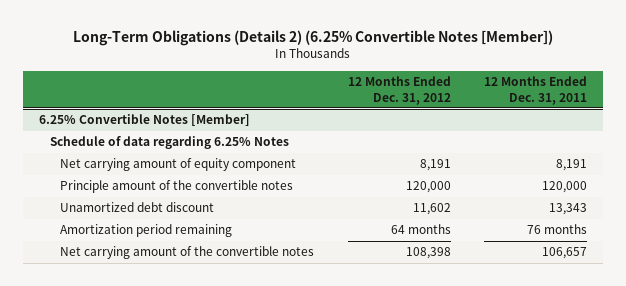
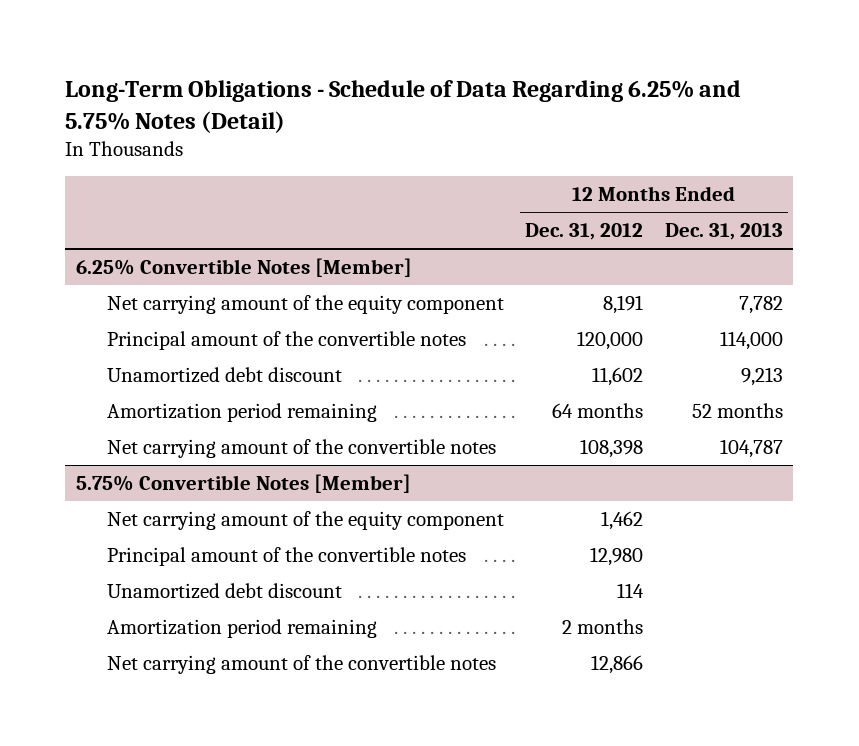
[73,29,554,46] Long-Term Obligations (Details 2) (6.25% Convertible Notes [Member]) -> [65,80,742,133] Long-Term Obligations - Schedule of Data Regarding 6.25% and 5.75% Notes (Detail)
[483,75,587,105] 12 Months Ended Dec. 31, 2011 -> none
none -> [664,223,783,241] Dec. 31, 2013
[49,136,289,150] Schedule of data regarding 6.25% Notes -> none
[60,158,297,172] Net carrying amount of equity component -> [106,294,504,314] Net carrying amount of the equity component
[60,180,294,194] Principle amount of the convertible notes -> [106,330,466,350] Principal amount of the convertible notes
none -> [76,473,412,493] 5.75% Convertible Notes [Member]
none -> [106,510,504,530] Net carrying amount of the equity component
none -> [106,546,466,566] Principal amount of the convertible notes
none -> [106,582,342,599] Unamortized debt discount
none -> [106,618,377,638] Amortization period remaining
none -> [106,654,496,674] Net carrying amount of the convertible notes

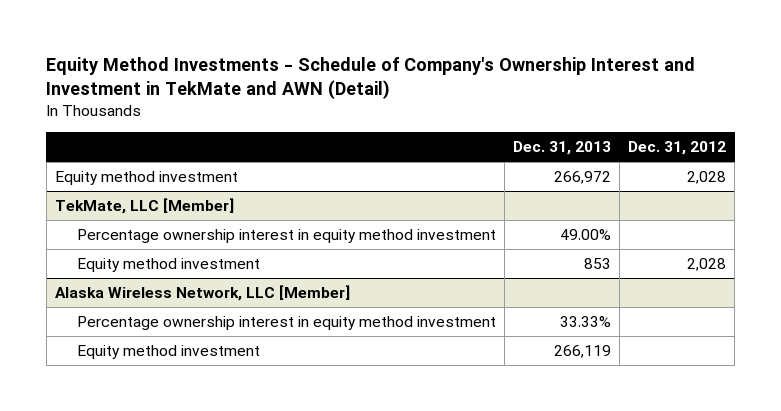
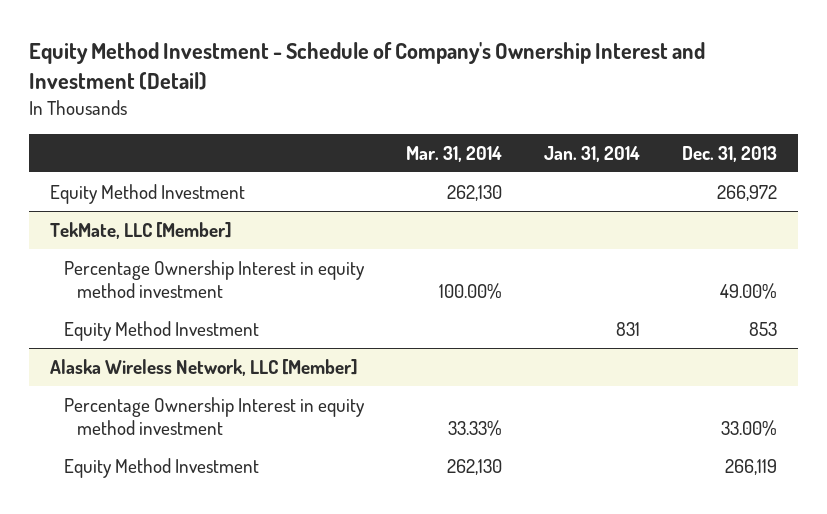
[46,56,696,100] Equity Method Investments - Schedule of Company's Ownership Interest and Investment in TekMate and AWN (Detail) -> [29,41,706,90] Equity Method Investment - Schedule of Company's Ownership Interest and Investment (Detail)
[628,141,727,156] Dec. 31, 2012 -> none
none -> [405,145,502,162] Mar. 31, 2014
none -> [543,145,640,162] Jan. 31, 2014
[55,171,239,186] Equity method investment -> [50,183,246,204] Equity Method Investment
[76,229,496,244] Percentage ownership interest in equity method investment -> [63,259,365,298] Percentage Ownership Interest in equity method investment
[76,258,260,273] Equity method investment -> [63,320,259,341] Equity Method Investment
[76,316,496,331] Percentage ownership interest in equity method investment -> [63,396,365,435] Percentage Ownership Interest in equity method investment
[559,316,611,328] 33.33% -> [720,419,777,436] 33.00%
[76,345,260,360] Equity method investment -> [63,457,259,478] Equity Method Investment

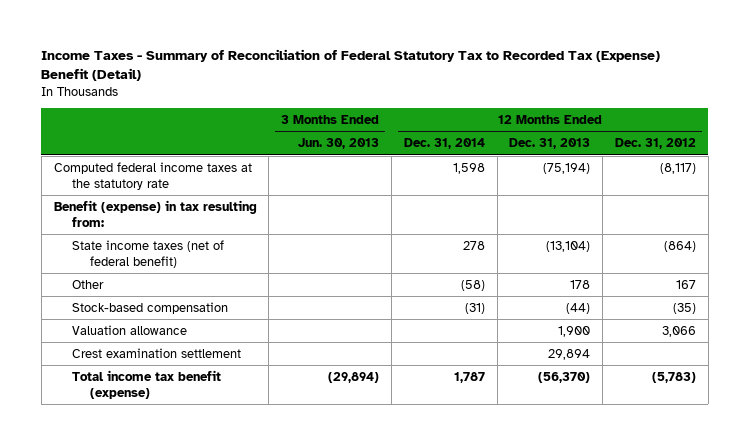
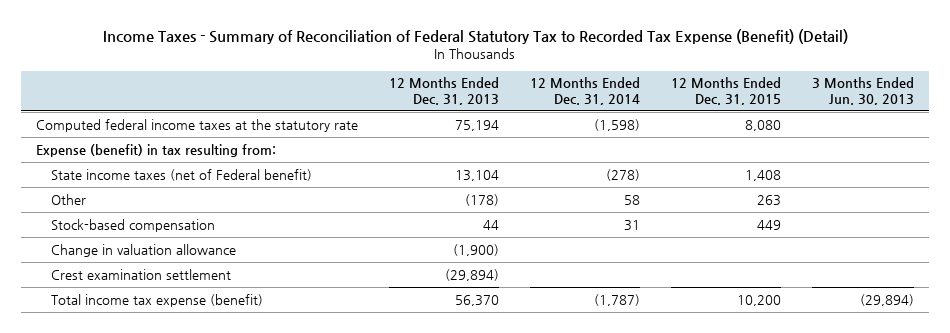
[41,49,661,82] Income Taxes - Summary of Reconciliation of Federal Statutory Tax to Recorded Tax (Expense) Benefit (Detail) -> [103,28,849,44] Income Taxes - Summary of Reconciliation of Federal Statutory Tax to Recorded Tax Expense (Benefit) (Detail)
[614,138,696,150] Dec. 31, 2012 -> none
none -> [670,77,781,105] 12 Months Ended Dec. 31, 2015
[452,162,485,174] 1,598 -> [594,118,641,131] (1,598)
[543,162,591,174] (75,194) -> [455,119,500,131] 75,194
[53,199,257,227] Benefit (expense) in tax resulting from: -> [36,143,277,157] Expense (benefit) in tax resulting from:
[71,239,224,268] State income taxes (net of federal benefit) -> [51,168,313,181] State income taxes (net of Federal benefit)
[462,240,485,250] 278 -> [606,168,641,181] (278)
[546,240,591,252] (13,104) -> [455,169,500,181] 13,104
[460,279,485,291] (58) -> [624,194,641,205] 58
[570,279,591,289] 178 -> [465,193,500,206] (178)
[464,302,485,314] (31) -> [624,219,641,231] 31
[566,302,591,314] (44) -> [483,219,500,230] 44
[71,324,187,335] Valuation allowance -> [51,243,237,257] Change in valuation allowance
[558,325,591,337] 1,900 -> [453,243,500,256] (1,900)
[548,348,591,360] 29,894 -> [445,268,500,281] (29,894)
[71,369,221,399] Total income tax benefit (expense) -> [51,293,264,307] Total income tax expense (benefit)
[453,371,485,383] 1,787 -> [594,293,641,306] (1,787)
[538,371,591,383] (56,370) -> [455,294,500,306] 56,370

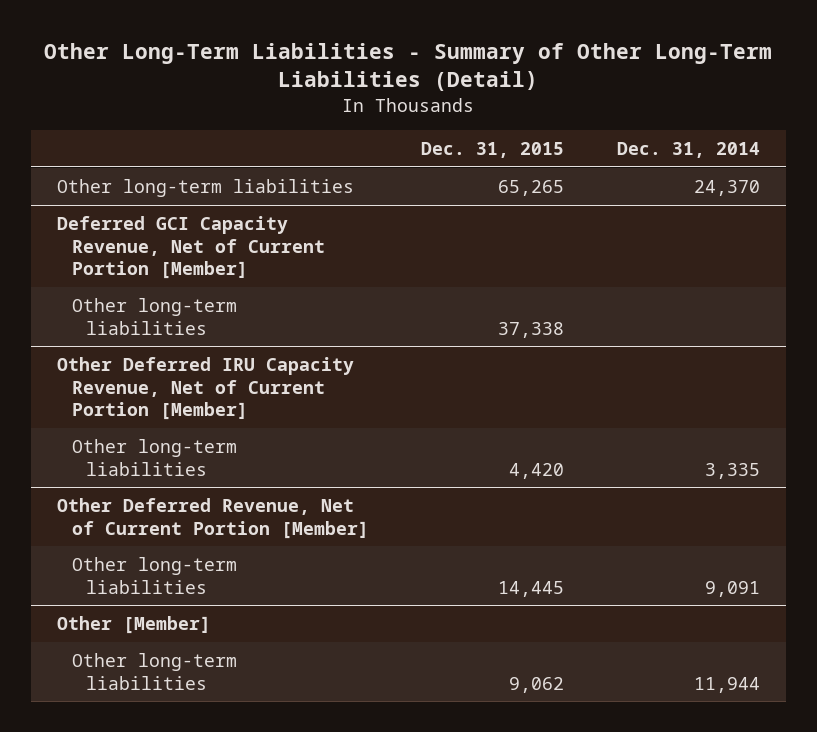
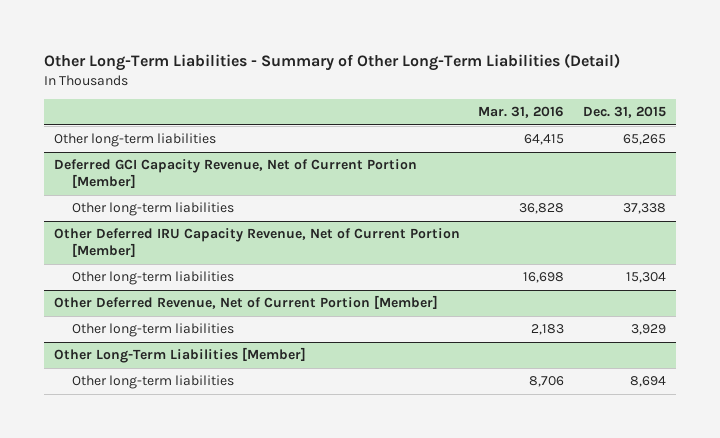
[616,142,760,159] Dec. 31, 2014 -> none
none -> [478,106,565,119] Mar. 31, 2016
[509,462,565,479] 4,420 -> [626,272,667,284] 15,304
[498,580,565,597] 14,445 -> [631,324,667,336] 3,929
[57,615,212,634] Other [Member] -> [53,347,306,364] Other Long-Term Liabilities [Member]
[509,676,565,693] 9,062 -> [630,376,667,388] 8,694

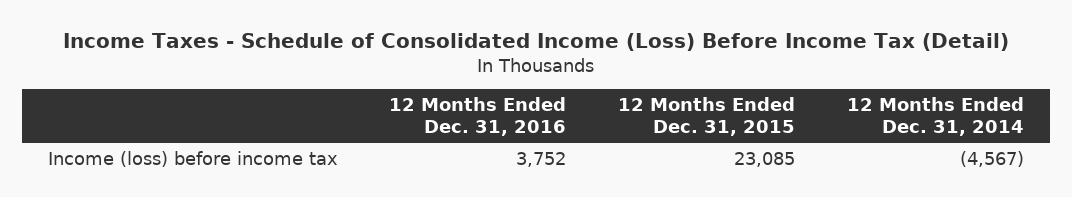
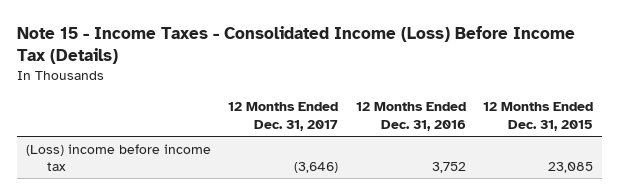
[62,33,1009,52] Income Taxes - Schedule of Consolidated Income (Loss) Before Income Tax (Detail) -> [17,26,576,65] Note 15 - Income Taxes - Consolidated Income (Loss) Before Income Tax (Details)
[847,97,1025,136] 12 Months Ended Dec. 31, 2014 -> none
none -> [228,102,339,132] 12 Months Ended Dec. 31, 2017
[47,151,338,168] Income (loss) before income tax -> [26,143,212,172] (Loss) income before income tax

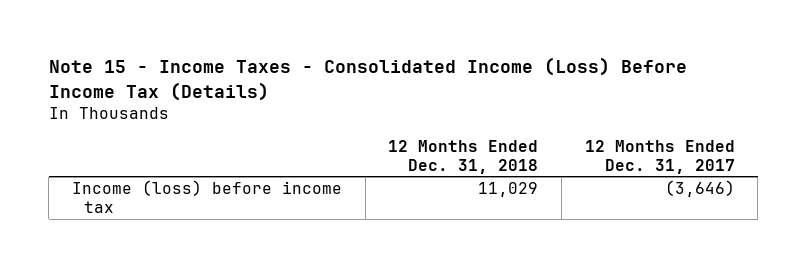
[355,102,466,132] 12 Months Ended Dec. 31, 2016 -> none
[483,102,594,132] 12 Months Ended Dec. 31, 2015 -> none
none -> [388,139,539,174] 12 Months Ended Dec. 31, 2018
[26,143,212,172] (Loss) income before income tax -> [72,180,343,214] Income (loss) before income tax

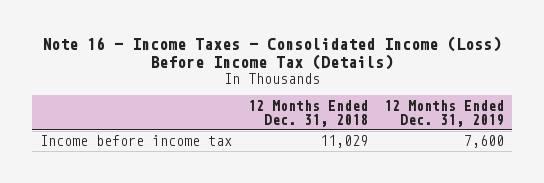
[48,57,687,101] Note 15 - Income Taxes - Consolidated Income (Loss) Before Income Tax (Details) -> [41,35,501,70] Note 16 - Income Taxes - Consolidated Income (Loss) Before Income Tax (Details)
[584,139,735,174] 12 Months Ended Dec. 31, 2017 -> none
none -> [384,99,505,128] 12 Months Ended Dec. 31, 2019
[72,180,343,214] Income (loss) before income tax -> [39,135,232,147] Income before income tax

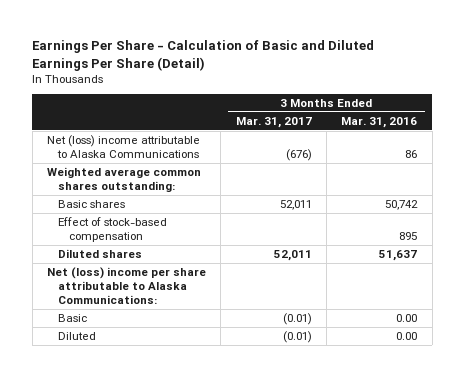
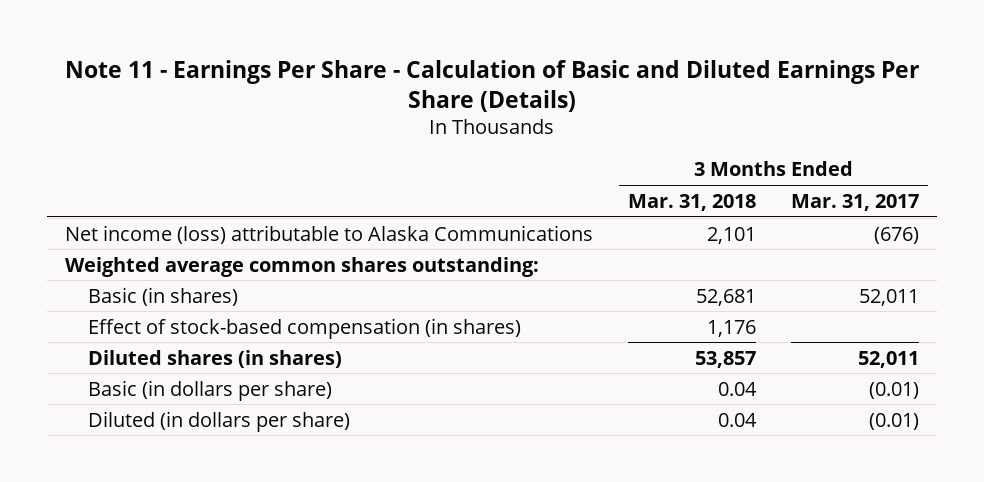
[32,39,375,71] Earnings Per Share - Calculation of Basic and Diluted Earnings Per Share (Detail) -> [65,59,920,112] Note 11 - Earnings Per Share - Calculation of Basic and Diluted Earnings Per Share (Details)
[341,116,418,128] Mar. 31, 2016 -> none
none -> [628,193,757,211] Mar. 31, 2018
[47,134,201,158] Net (loss) income attributable to Alaska Communications -> [64,224,593,244] Net income (loss) attributable to Alaska Communications
[47,266,207,305] Net (loss) income per share attributable to Alaska Communications: -> none
[58,199,126,208] Basic shares -> [88,286,239,306] Basic (in shares)
[58,216,168,242] Effect of stock-based compensation -> [88,317,522,339] Effect of stock-based compensation (in shares)
[58,248,143,258] Diluted shares -> [88,349,343,368] Diluted shares (in shares)
[58,313,88,322] Basic -> [88,379,333,401] Basic (in dollars per share)
[58,331,97,340] Diluted -> [88,410,351,432] Diluted (in dollars per share)

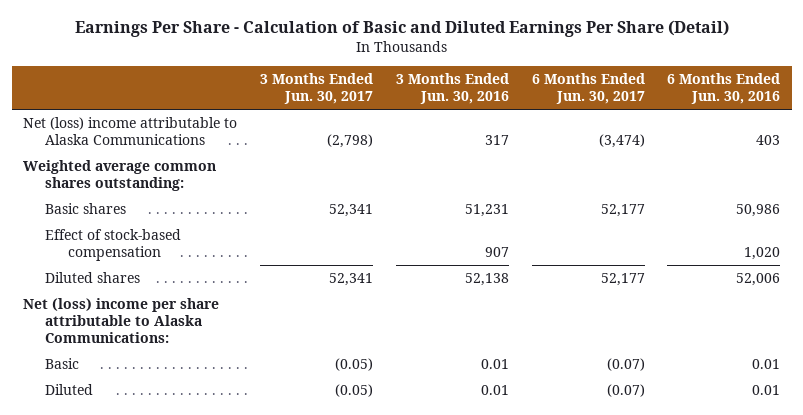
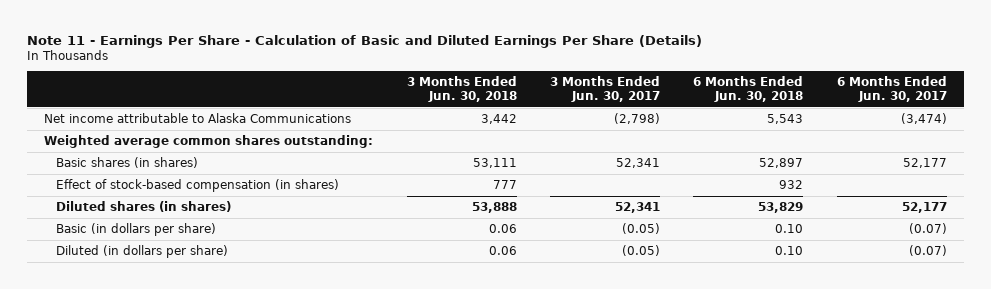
[74,20,729,38] Earnings Per Share - Calculation of Basic and Diluted Earnings Per Share (Detail) -> [27,34,703,48] Note 11 - Earnings Per Share - Calculation of Basic and Diluted Earnings Per Share (Details)
[395,73,509,105] 3 Months Ended Jun. 30, 2016 -> none
[667,73,781,105] 6 Months Ended Jun. 30, 2016 -> none
none -> [406,76,517,102] 3 Months Ended Jun. 30, 2018
none -> [693,76,804,102] 6 Months Ended Jun. 30, 2018
[23,116,238,145] Net (loss) income attributable to Alaska Communications -> [44,112,352,123] Net income attributable to Alaska Communications
[23,297,220,343] Net (loss) income per share attributable to Alaska Communications: -> none
[45,202,127,214] Basic shares -> [56,156,199,168] Basic shares (in shares)
[45,228,182,261] Effect of stock-based compensation -> [56,178,340,192] Effect of stock-based compensation (in shares)
[45,271,141,283] Diluted shares -> [56,200,232,212] Diluted shares (in shares)
[45,357,80,369] Basic -> [56,222,217,236] Basic (in dollars per share)
[45,383,94,395] Diluted -> [56,244,229,258] Diluted (in dollars per share)

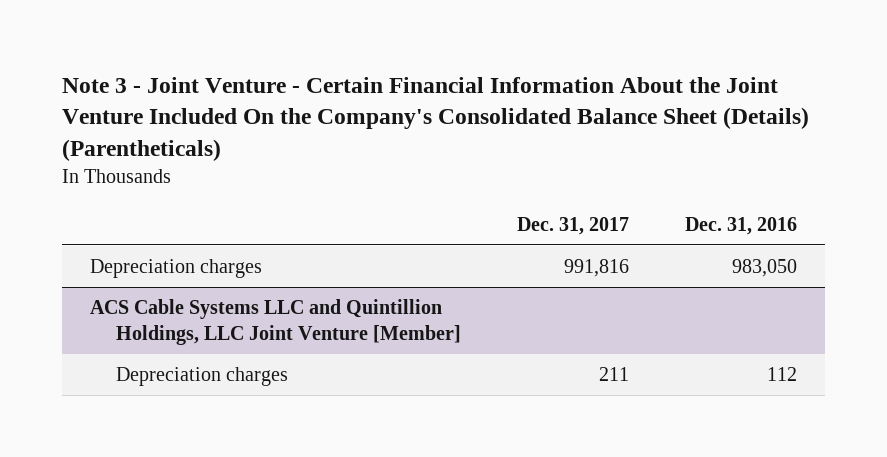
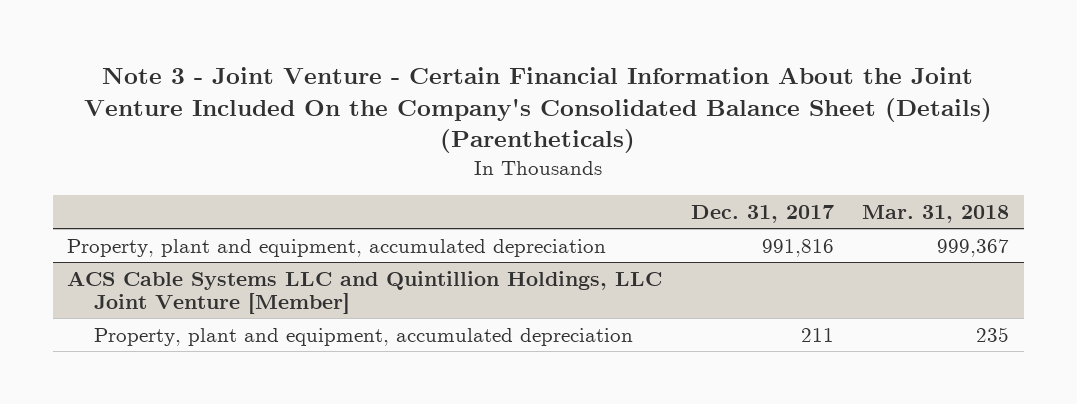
[685,216,798,235] Dec. 31, 2016 -> none
none -> [862,204,1010,223] Mar. 31, 2018
[89,259,262,279] Depreciation charges -> [67,238,607,257] Property, plant and equipment, accumulated depreciation
[116,367,289,387] Depreciation charges -> [93,327,633,346] Property, plant and equipment, accumulated depreciation

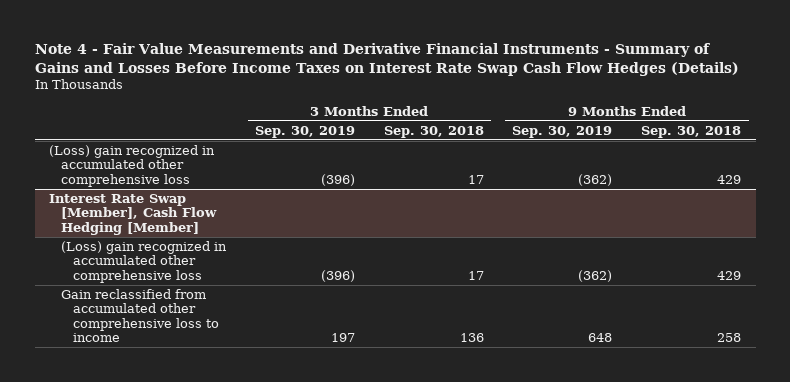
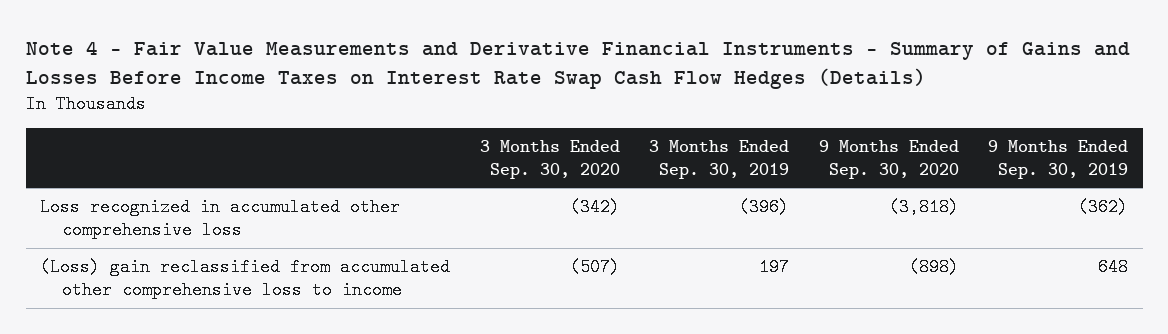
[383,125,484,138] Sep. 30, 2018 -> none
[641,125,742,138] Sep. 30, 2018 -> none
none -> [479,139,620,180] 3 Months Ended Sep. 30, 2020
none -> [818,139,959,180] 9 Months Ended Sep. 30, 2020
[49,193,217,235] Interest Rate Swap [Member], Cash Flow Hedging [Member] -> none
[60,240,227,283] (Loss) gain recognized in accumulated other comprehensive loss -> none
[49,144,216,187] (Loss) gain recognized in accumulated other comprehensive loss -> [40,197,401,240] Loss recognized in accumulated other comprehensive loss
[60,288,219,342] Gain reclassified from accumulated other comprehensive loss to income -> [40,257,451,300] (Loss) gain reclassified from accumulated other comprehensive loss to income

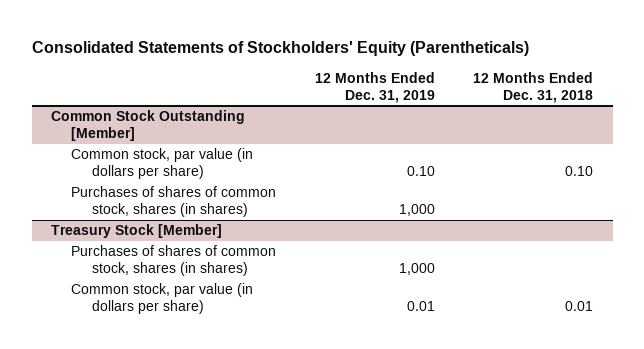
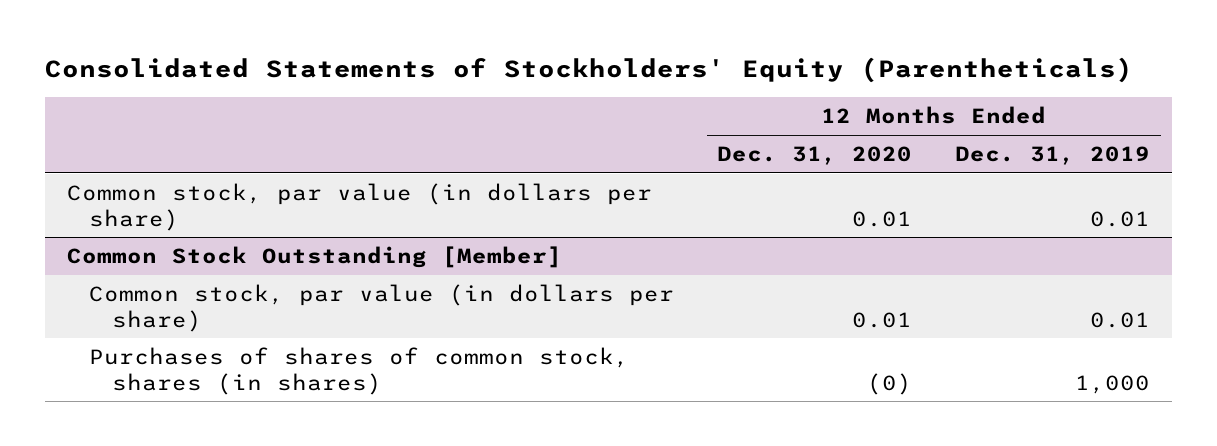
[473,71,594,103] 12 Months Ended Dec. 31, 2018 -> none
none -> [717,146,913,166] Dec. 31, 2020
none -> [66,183,652,231] Common stock, par value (in dollars per share)
[71,148,254,180] Common stock, par value (in dollars per share) -> none
[50,224,222,239] Treasury Stock [Member] -> none
[71,245,277,277] Purchases of shares of common stock, shares (in shares) -> none
[71,186,277,218] Purchases of shares of common stock, shares (in shares) -> [89,347,630,395] Purchases of shares of common stock, shares (in shares)

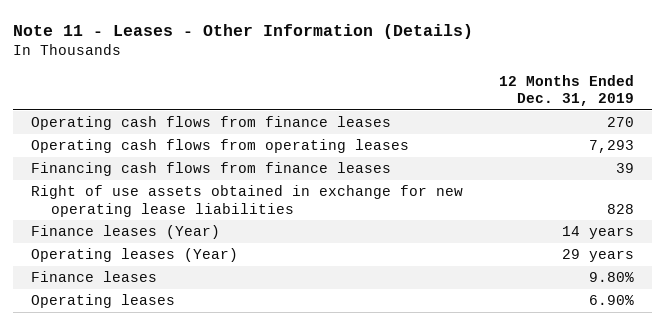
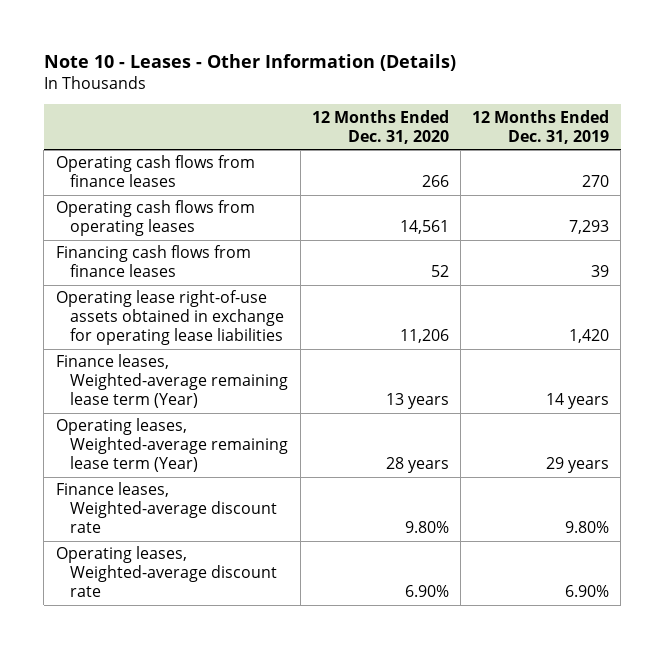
[13,23,474,39] Note 11 - Leases - Other Information (Details) -> [43,53,456,71] Note 10 - Leases - Other Information (Details)
none -> [311,109,449,144] 12 Months Ended Dec. 31, 2020
[31,185,464,217] Right of use assets obtained in exchange for new operating lease liabilities -> [55,290,285,346] Operating lease right-of-use assets obtained in exchange for operating lease liabilities
[607,203,635,214] 828 -> [569,329,610,344] 1,420
[31,225,221,240] Finance leases (Year) -> [55,354,289,409] Finance leases, Weighted-average remaining lease term (Year)
[31,248,239,263] Operating leases (Year) -> [55,418,289,473] Operating leases, Weighted-average remaining lease term (Year)
[31,271,158,283] Finance leases -> [55,482,278,534] Finance leases, Weighted-average discount rate
[31,294,176,309] Operating leases -> [55,546,278,598] Operating leases, Weighted-average discount rate

